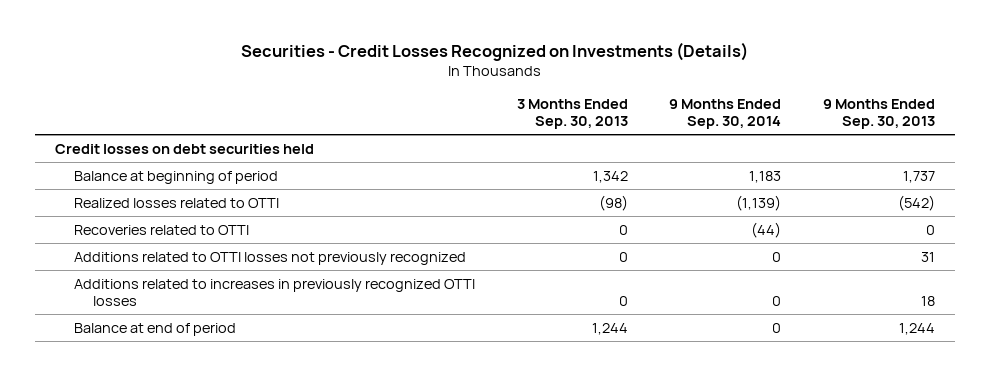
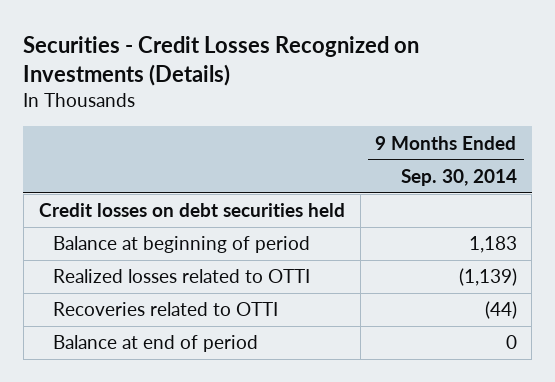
[516,99,628,130] 3 Months Ended Sep. 30, 2013 -> none
[822,99,935,130] 9 Months Ended Sep. 30, 2013 -> none
[74,251,467,265] Additions related to OTTI losses not previously recognized -> none
[74,278,476,306] Additions related to increases in previously recognized OTTI losses -> none

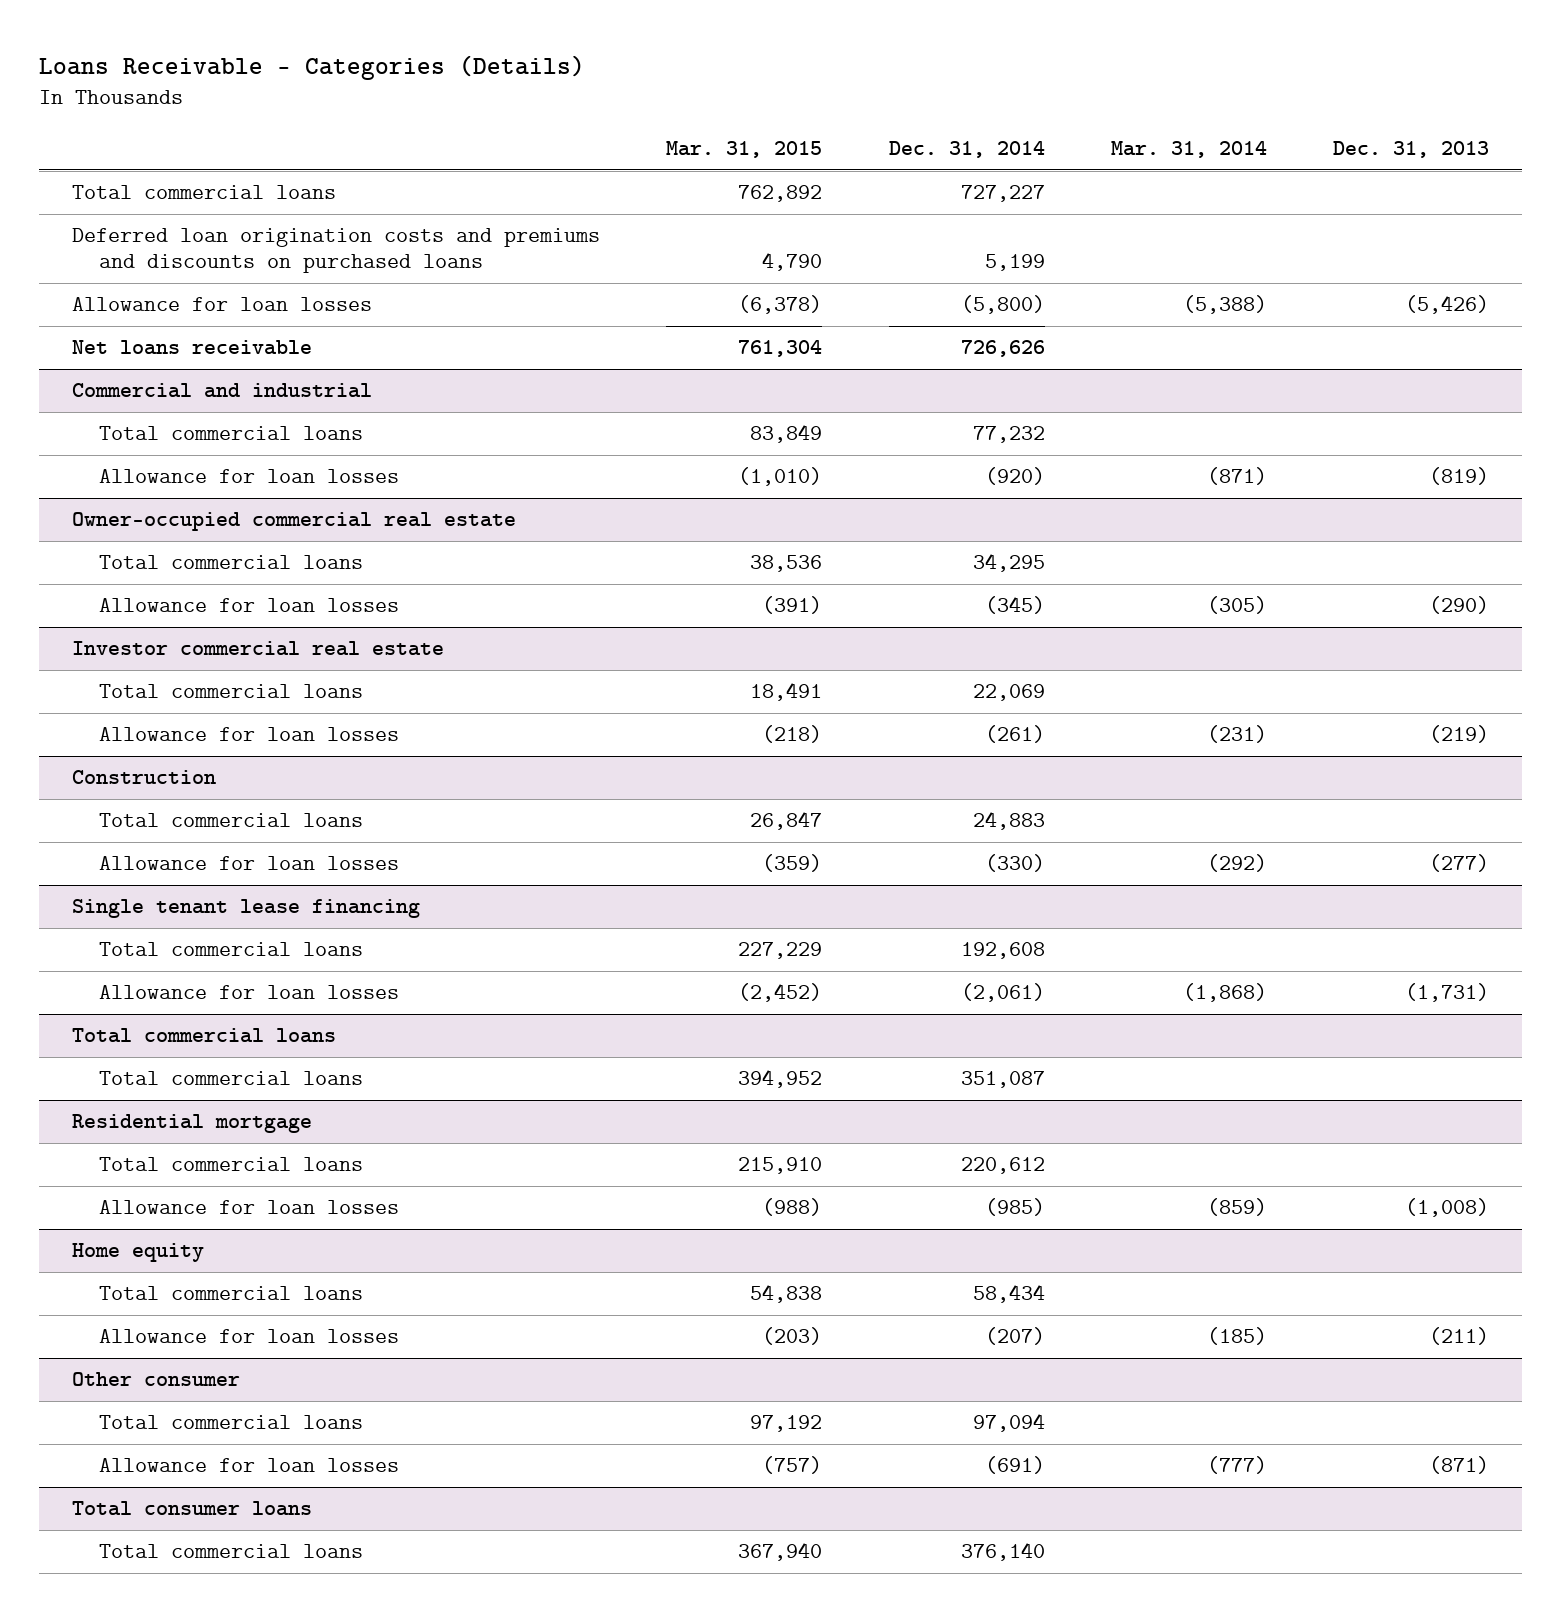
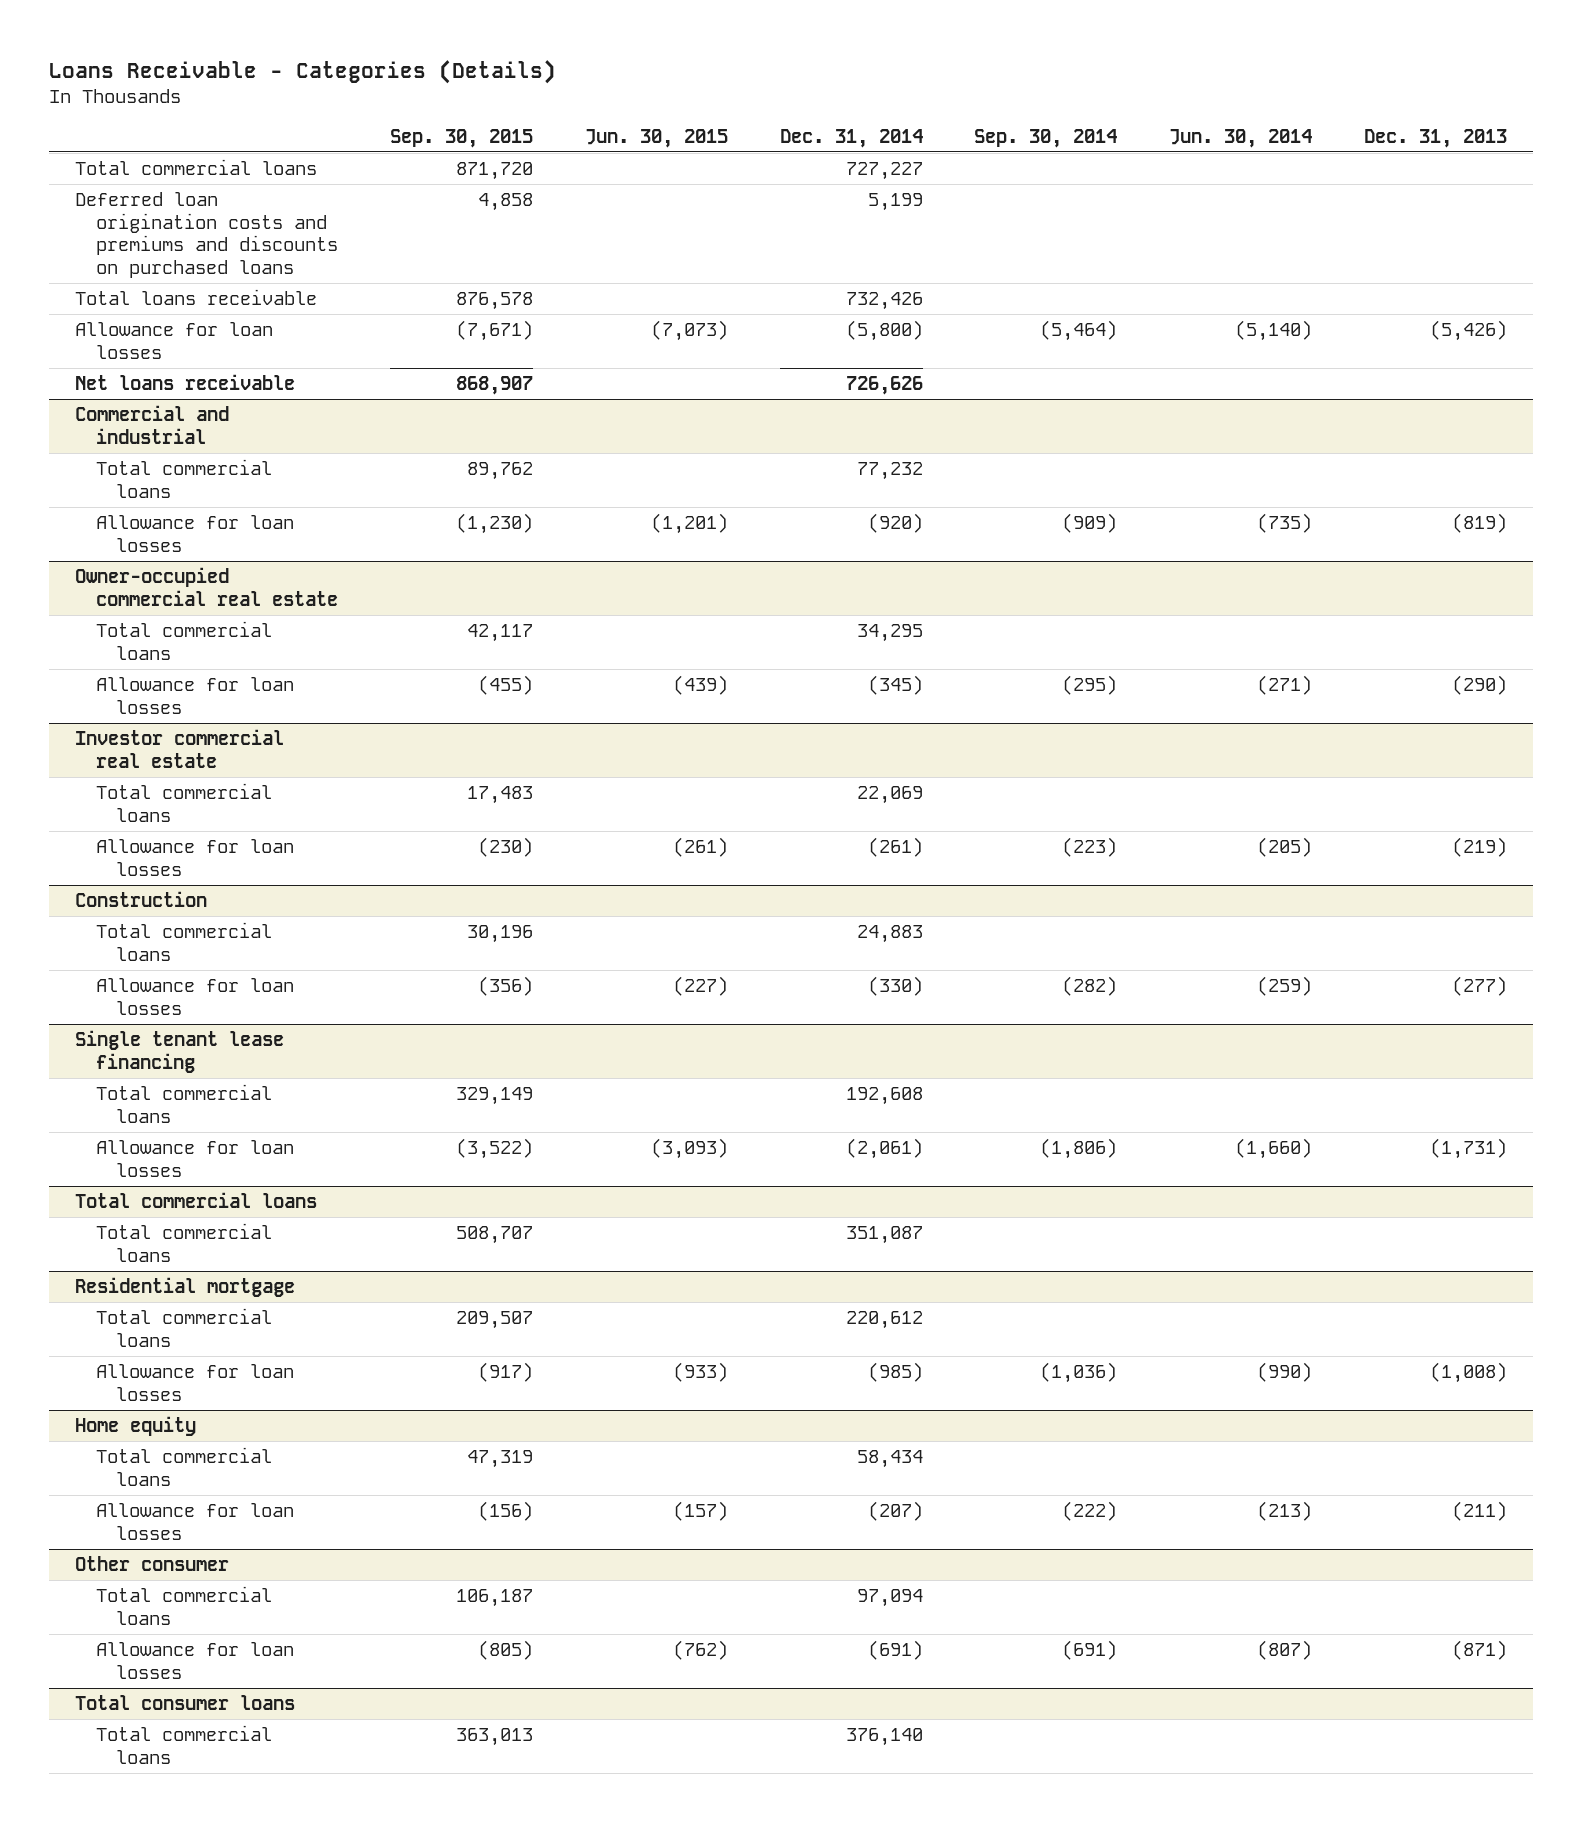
[666,141,823,159] Mar. 31, 2015 -> none
[1110,141,1267,159] Mar. 31, 2014 -> none
none -> [389,128,533,148] Sep. 30, 2015
none -> [584,128,728,148] Jun. 30, 2015
none -> [974,128,1118,148] Sep. 30, 2014
none -> [1169,128,1313,148] Jun. 30, 2014
none -> [75,288,318,305] Total loans receivable

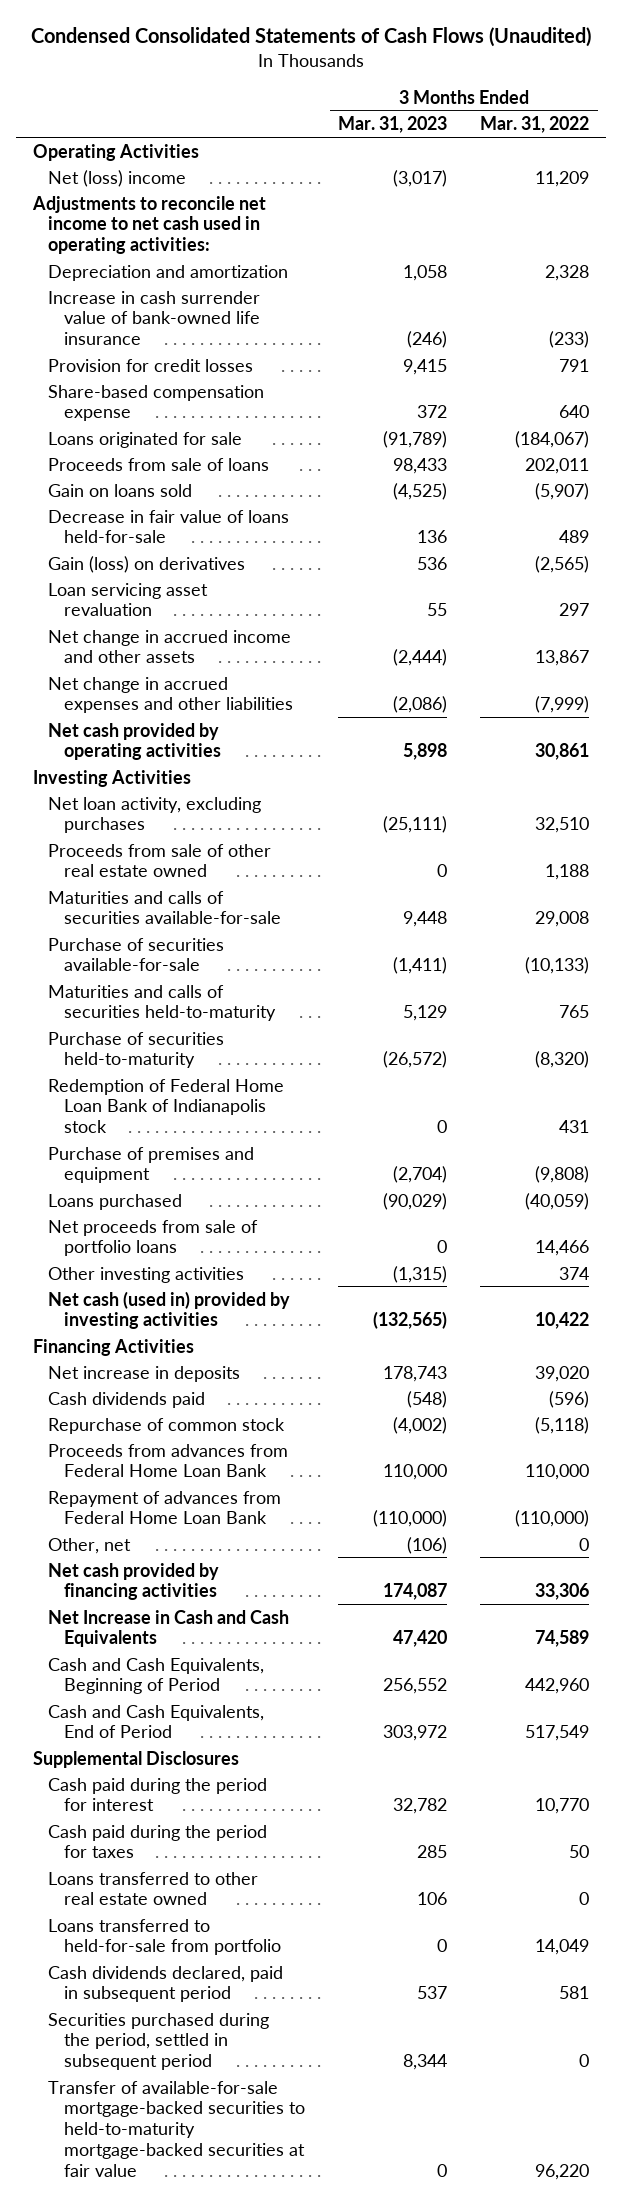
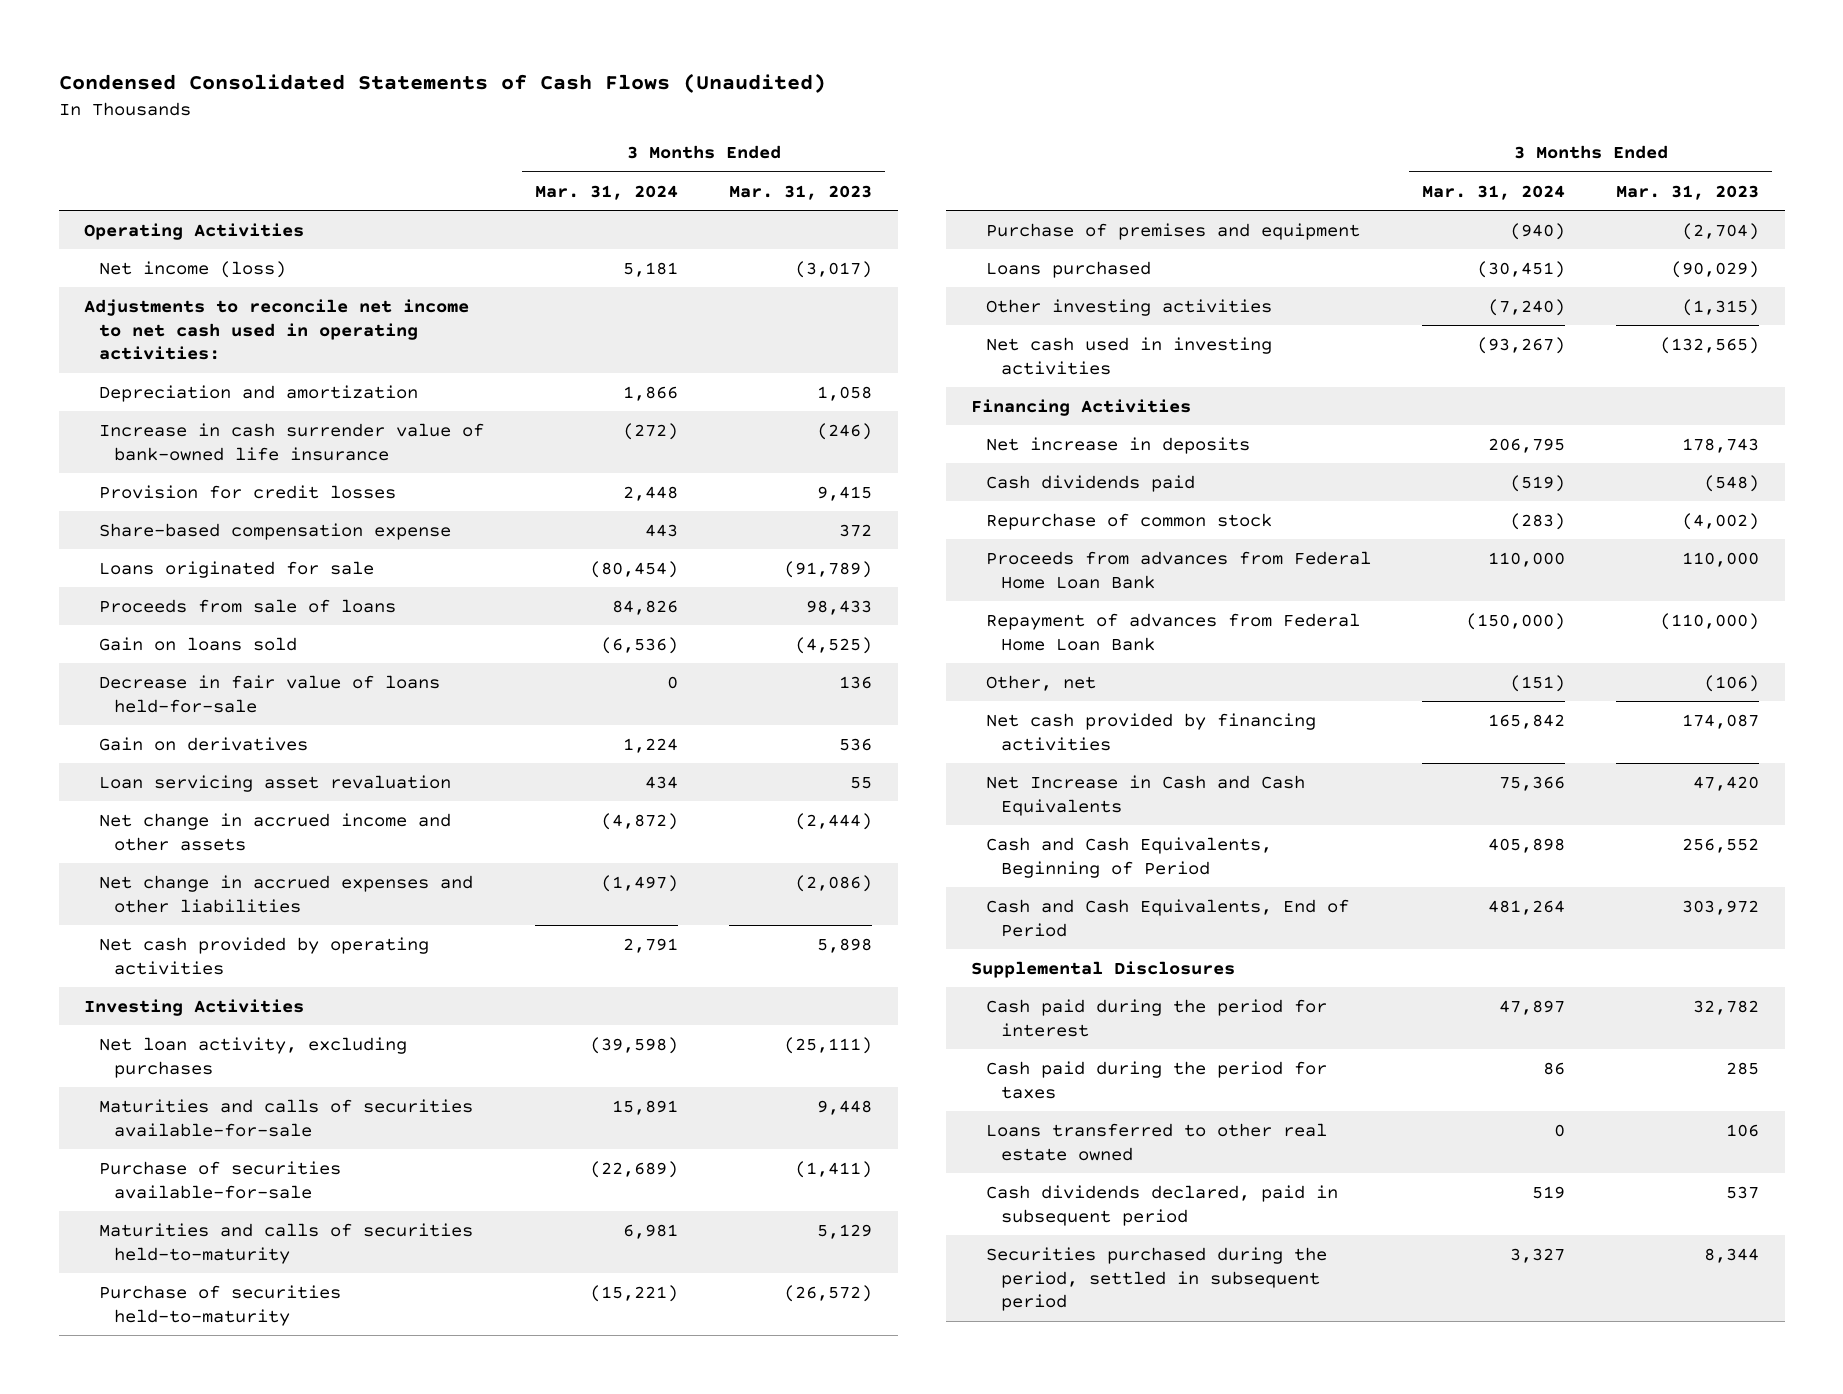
[480,116,590,134] Mar. 31, 2022 -> none
none -> [535,184,679,200] Mar. 31, 2024
[48,169,187,187] Net (loss) income -> [99,260,287,278] Net income (loss)
[48,555,246,573] Gain (loss) on derivatives -> [99,736,309,751] Gain on derivatives
[48,843,272,878] Proceeds from sale of other real estate owned -> none
[48,1078,285,1134] Redemption of Federal Home Loan Bank of Indianapolis stock -> none
[48,1219,259,1257] Net proceeds from sale of portfolio loans -> none
[48,1290,291,1330] Net cash (used in) provided by investing activities -> [986,336,1273,375] Net cash used in investing activities
[48,1918,281,1956] Loans transferred to held-for-sale from portfolio -> none
[48,2080,305,2177] Transfer of available-for-sale mortgage-backed securities to held-to-maturity mortgage-backed securities at fair value -> none

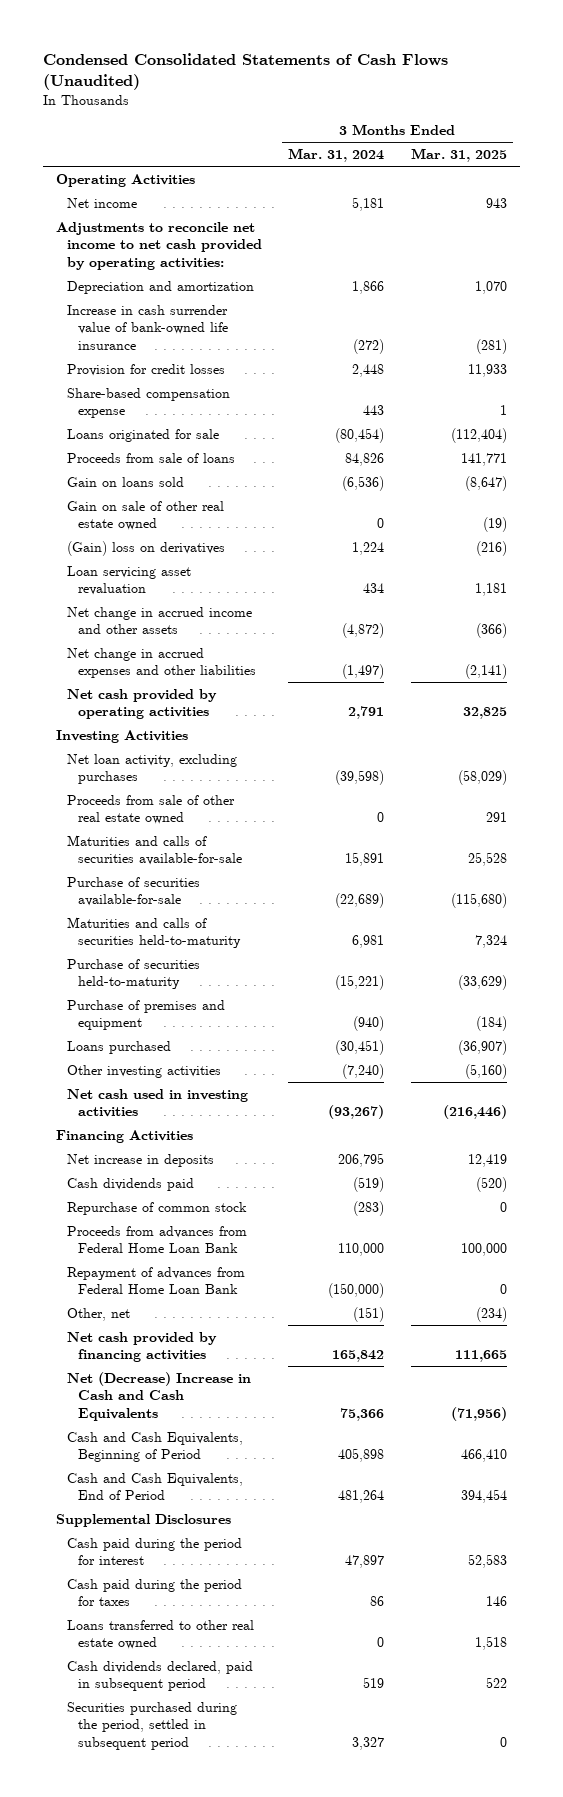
[729,184,873,200] Mar. 31, 2023 -> none
none -> [410,148,507,163] Mar. 31, 2025
[99,260,287,278] Net income (loss) -> [67,197,138,208] Net income
[84,298,470,361] Adjustments to reconcile net income to net cash used in operating activities: -> [56,221,263,270] Adjustments to reconcile net income to net cash provided by operating activities:
[99,674,441,713] Decrease in fair value of loans held-for-sale -> none
none -> [67,500,225,531] Gain on sale of other real estate owned
[99,736,309,751] Gain on derivatives -> [67,540,226,556] (Gain) loss on derivatives
none -> [67,794,236,825] Proceeds from sale of other real estate owned
[986,774,1306,816] Net Increase in Cash and Cash Equivalents -> [67,1371,252,1421] Net (Decrease) Increase in Cash and Cash Equivalents

